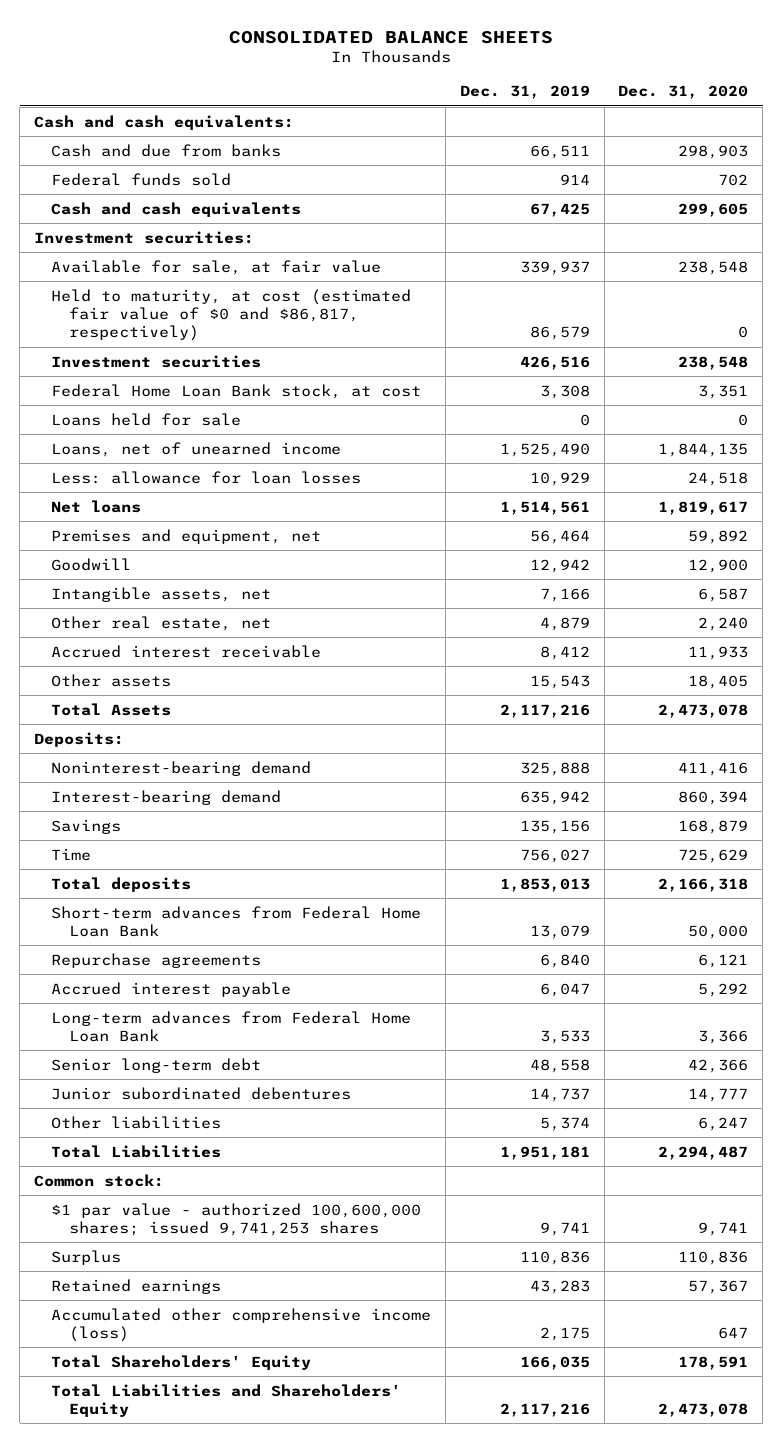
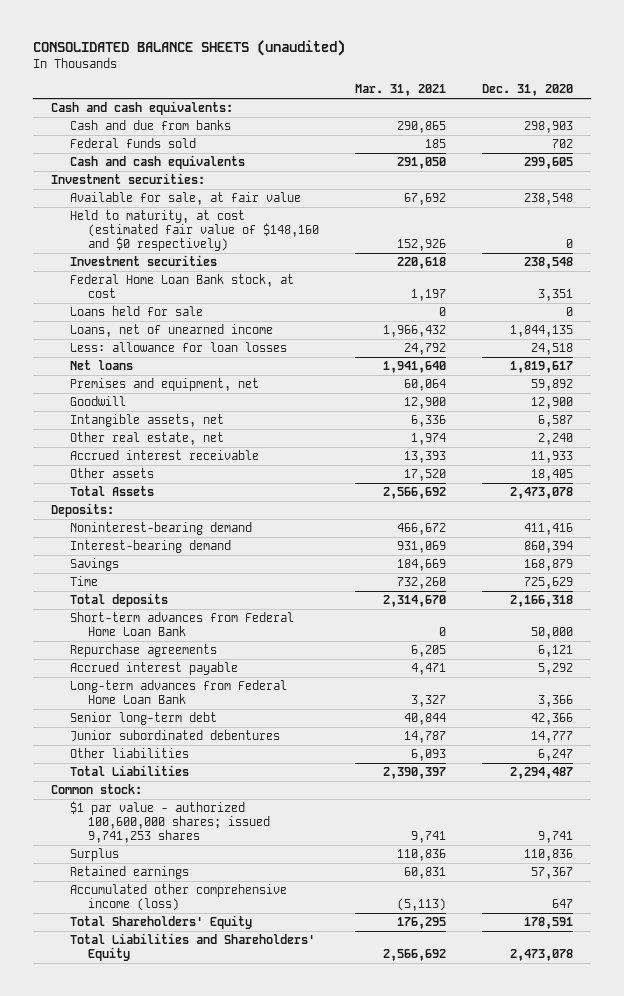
[229,30,554,44] CONSOLIDATED BALANCE SHEETS -> [33,39,346,56] CONSOLIDATED BALANCE SHEETS (unaudited)
[459,85,590,100] Dec. 31, 2019 -> none
none -> [355,84,447,97] Mar. 31, 2021
[51,288,412,342] Held to maturity, at cost (estimated fair value of $0 and $86,817, respectively) -> [69,210,320,252] Held to maturity, at cost (estimated fair value of $148,160 and $0 respectively)

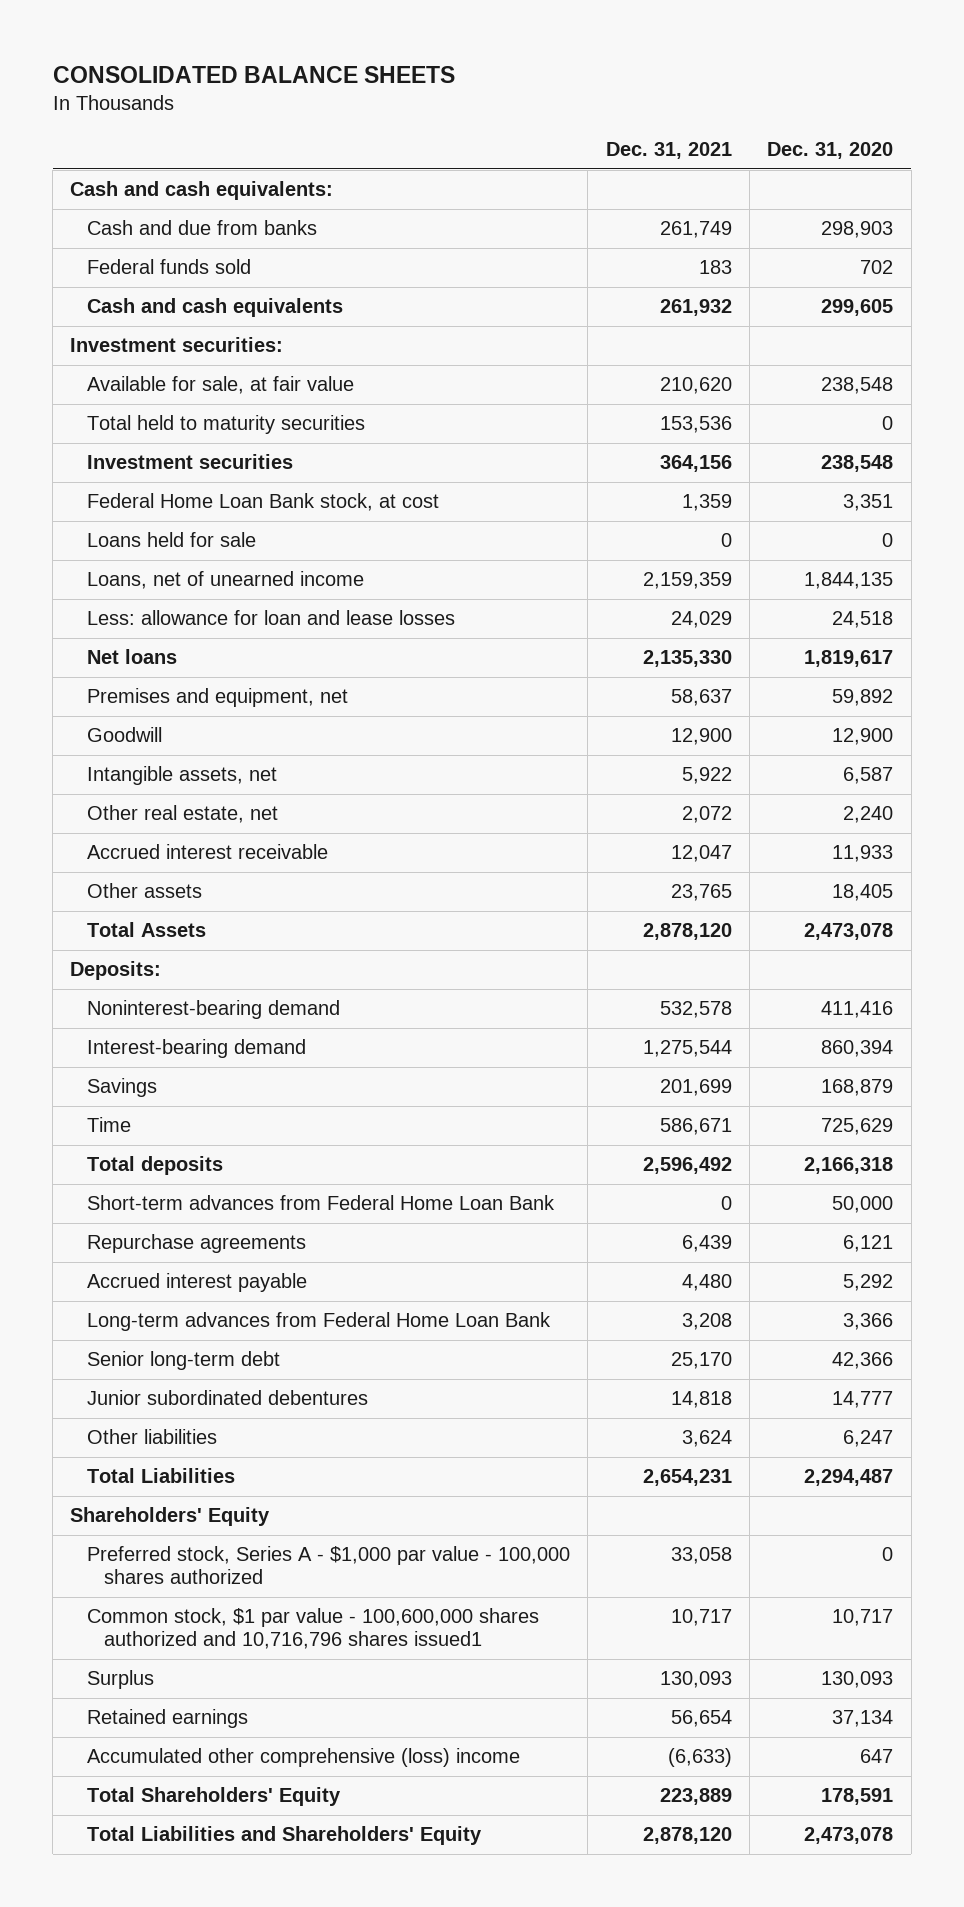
[33,39,346,56] CONSOLIDATED BALANCE SHEETS (unaudited) -> [52,66,455,84] CONSOLIDATED BALANCE SHEETS
[355,84,447,97] Mar. 31, 2021 -> none
none -> [605,142,732,160] Dec. 31, 2021
[69,210,320,252] Held to maturity, at cost (estimated fair value of $148,160 and $0 respectively) -> [87,415,366,435] Total held to maturity securities
[69,342,287,353] Less: allowance for loan losses -> [87,610,456,626] Less: allowance for loan and lease losses
[51,784,143,795] Common stock: -> none
none -> [70,1507,271,1527] Shareholders' Equity
none -> [87,1546,571,1585] Preferred stock, Series A - $1,000 par value - 100,000 shares authorized
[69,801,271,844] $1 par value - authorized 100,600,000 shares; issued 9,741,253 shares -> [87,1608,540,1650] Common stock, $1 par value - 100,600,000 shares authorized and 10,716,796 shares issued1
[538,831,574,844] 9,741 -> [832,1609,894,1627] 10,717
[524,849,574,862] 110,836 -> [821,1671,894,1689] 130,093
[531,867,574,880] 57,367 -> [832,1710,894,1728] 37,134
[69,884,287,912] Accumulated other comprehensive income (loss) -> [87,1748,521,1768] Accumulated other comprehensive (loss) income

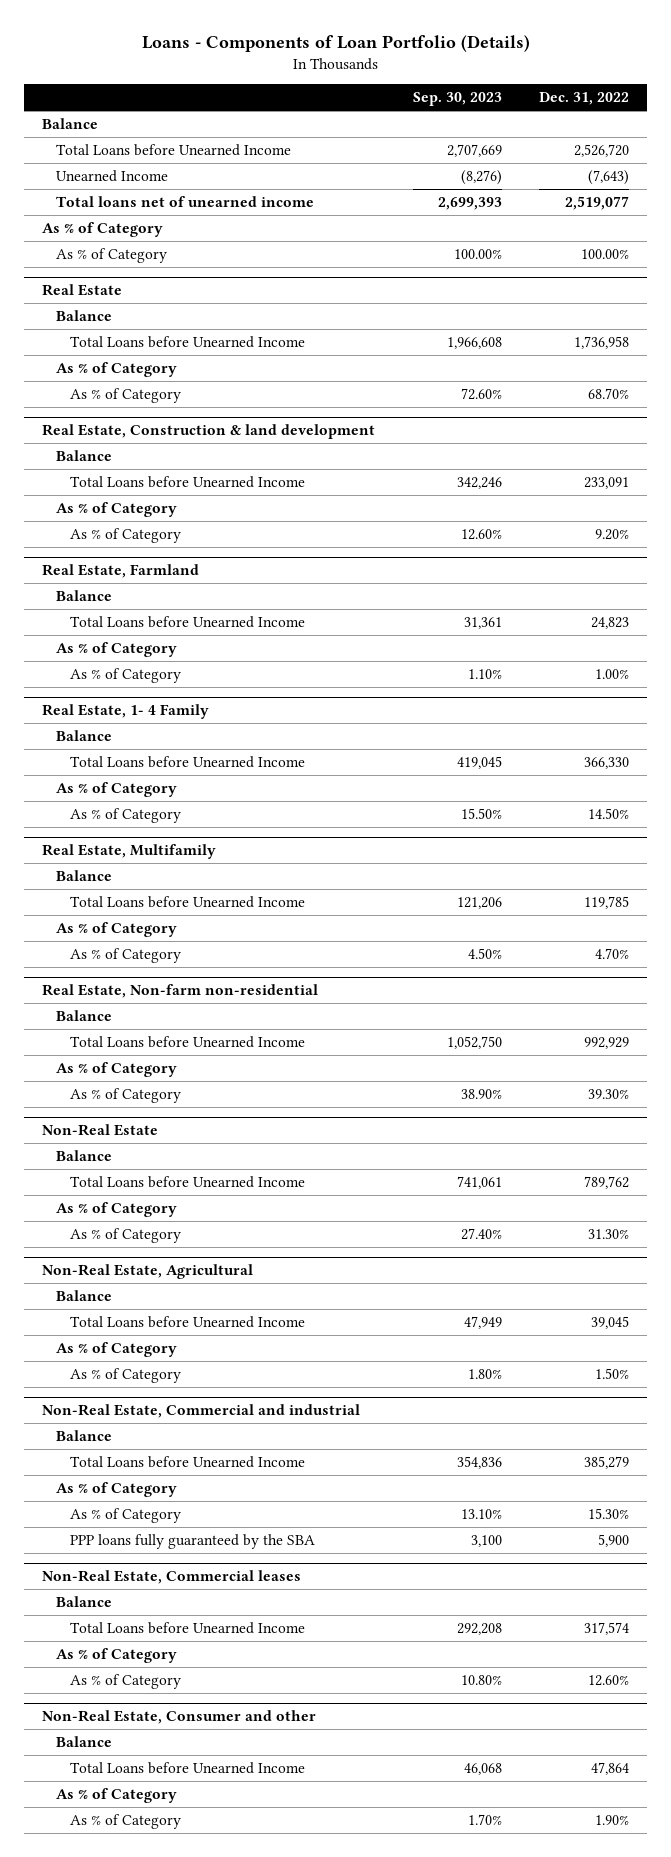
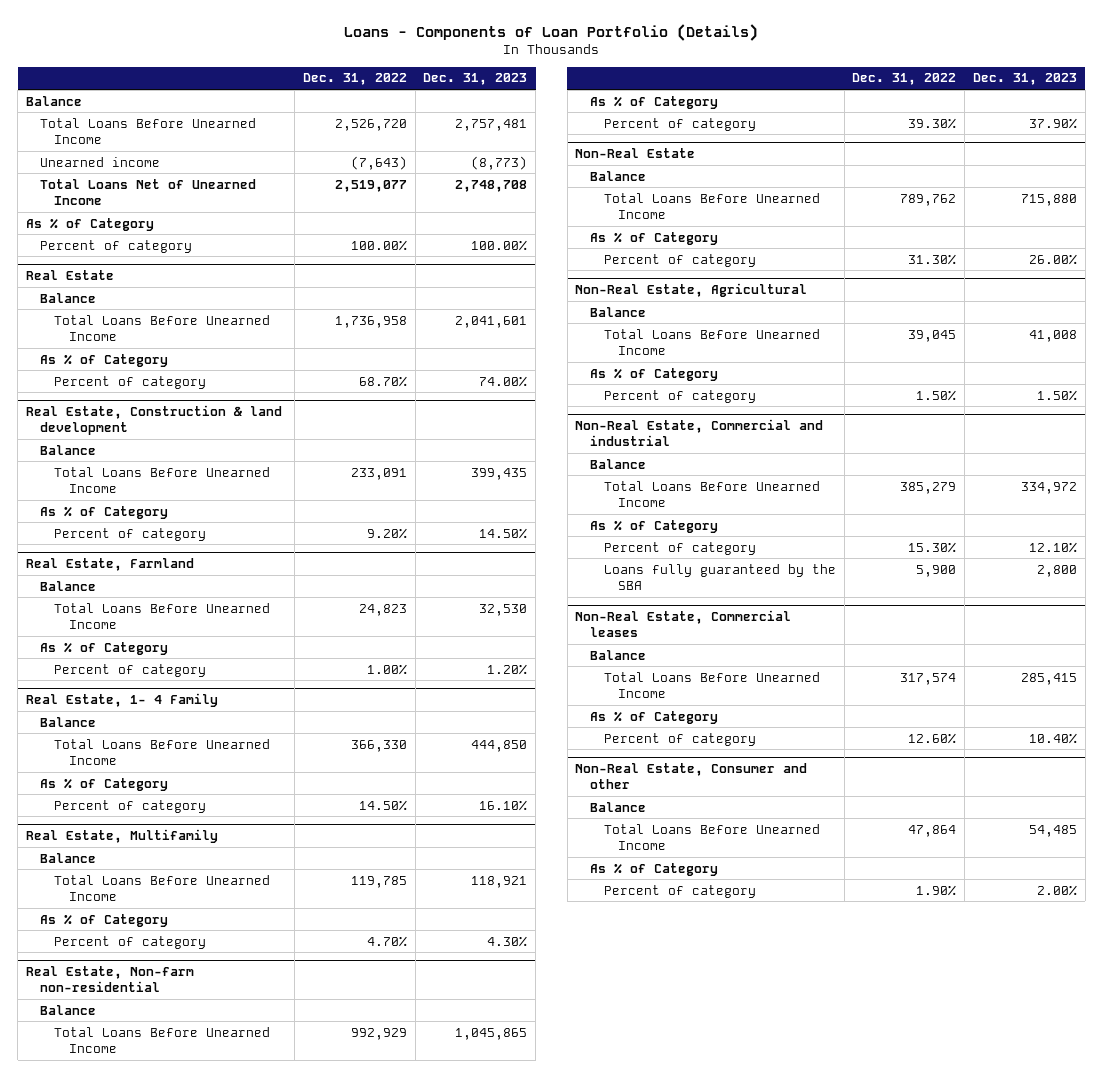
[412,92,502,107] Sep. 30, 2023 -> none
none -> [423,73,528,86] Dec. 31, 2023
[56,144,292,157] Total Loans before Unearned Income -> [40,117,257,144] Total Loans Before Unearned Income
[56,170,169,183] Unearned Income -> [40,156,161,167] Unearned income
[56,196,315,208] Total loans net of unearned income -> [40,178,257,205] Total Loans Net of Unearned Income
[56,248,168,264] As % of Category -> [40,239,193,253] Percent of category
[69,336,305,349] Total Loans before Unearned Income -> [54,314,271,341] Total Loans Before Unearned Income
[69,388,181,404] As % of Category -> [54,375,207,389] Percent of category
[69,476,305,489] Total Loans before Unearned Income -> [54,466,271,493] Total Loans Before Unearned Income
[69,528,181,544] As % of Category -> [54,527,207,541] Percent of category
[69,616,305,629] Total Loans before Unearned Income -> [54,602,271,629] Total Loans Before Unearned Income
[69,668,181,684] As % of Category -> [54,663,207,677] Percent of category
[69,756,305,769] Total Loans before Unearned Income -> [54,738,271,765] Total Loans Before Unearned Income
[69,808,181,824] As % of Category -> [54,799,207,813] Percent of category
[69,896,305,909] Total Loans before Unearned Income -> [54,874,271,901] Total Loans Before Unearned Income
[69,948,181,964] As % of Category -> [54,935,207,949] Percent of category
[69,1036,305,1049] Total Loans before Unearned Income -> [54,1026,271,1053] Total Loans Before Unearned Income
[69,1088,181,1104] As % of Category -> [603,117,756,131] Percent of category
[69,1176,305,1189] Total Loans before Unearned Income -> [603,192,820,219] Total Loans Before Unearned Income
[69,1228,181,1244] As % of Category -> [603,253,756,267] Percent of category
[69,1316,305,1329] Total Loans before Unearned Income -> [603,328,820,355] Total Loans Before Unearned Income
[69,1368,181,1384] As % of Category -> [603,389,756,403] Percent of category
[69,1456,305,1469] Total Loans before Unearned Income -> [603,480,820,507] Total Loans Before Unearned Income
[69,1508,181,1524] As % of Category -> [603,541,756,555] Percent of category
[69,1534,315,1550] PPP loans fully guaranteed by the SBA -> [603,563,836,590] Loans fully guaranteed by the SBA
[69,1622,305,1635] Total Loans before Unearned Income -> [603,671,820,698] Total Loans Before Unearned Income
[69,1674,181,1690] As % of Category -> [603,732,756,746] Percent of category
[69,1762,305,1775] Total Loans before Unearned Income -> [603,823,820,850] Total Loans Before Unearned Income
[69,1814,181,1830] As % of Category -> [603,884,756,898] Percent of category

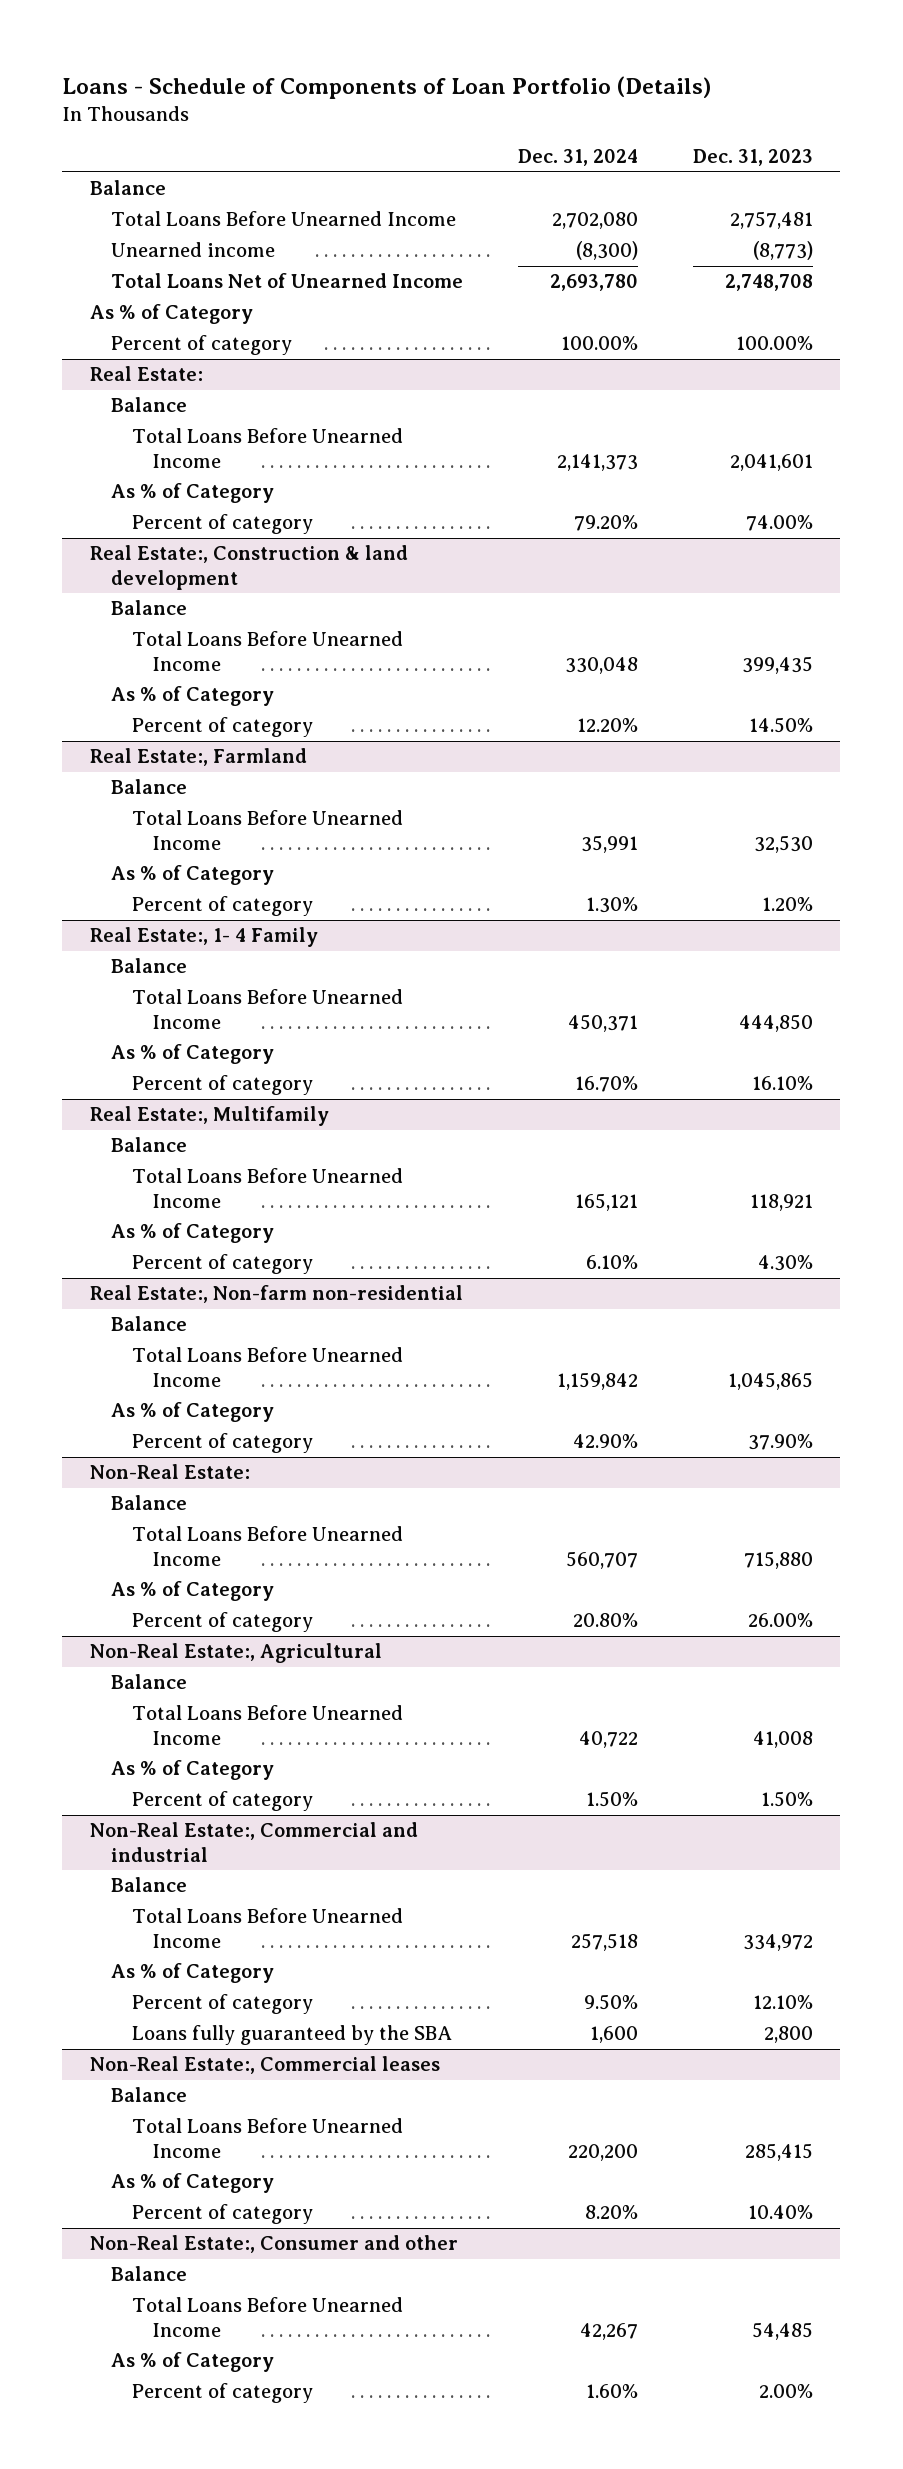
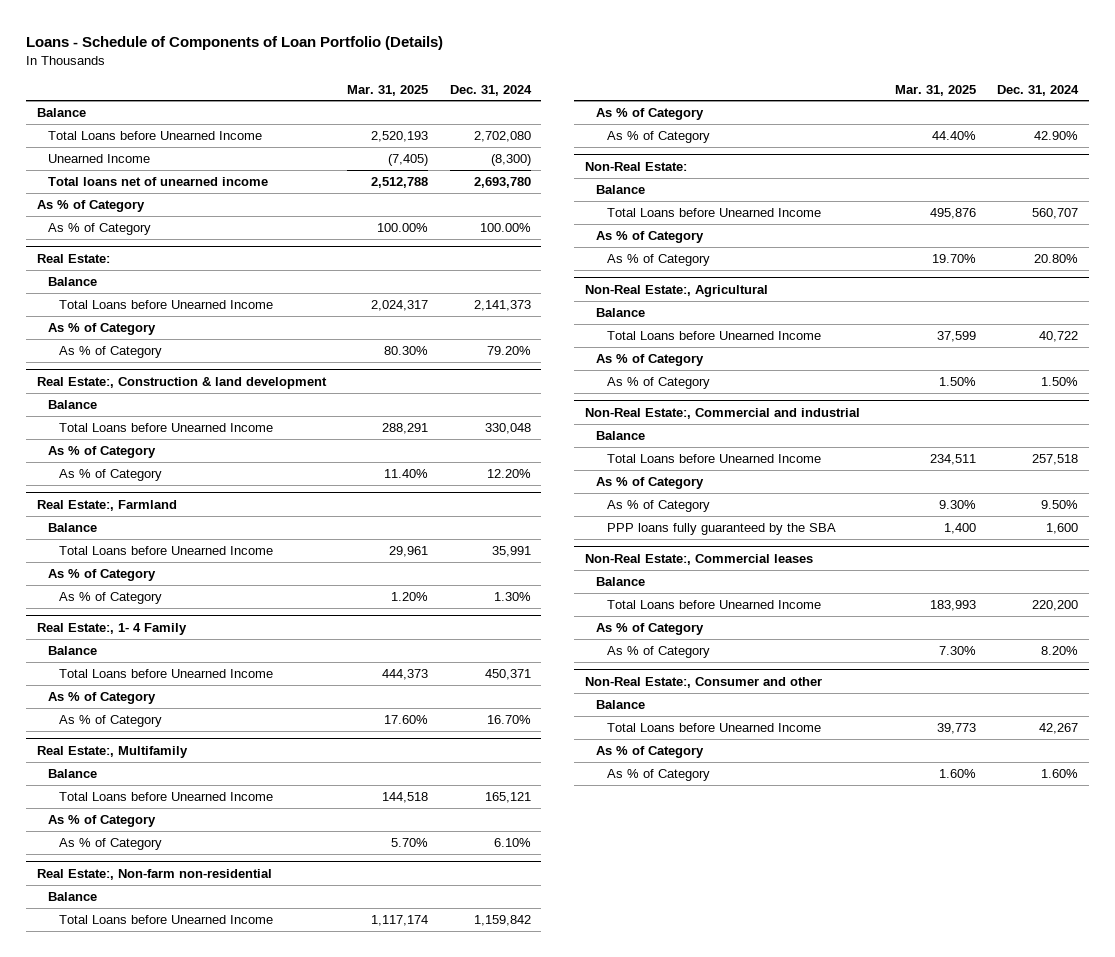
[692,149,813,167] Dec. 31, 2023 -> none
none -> [347,84,429,96] Mar. 31, 2025
[110,211,456,227] Total Loans Before Unearned Income -> [47,130,262,140] Total Loans before Unearned Income
[110,242,275,258] Unearned income -> [47,153,150,163] Unearned Income
[110,273,463,289] Total Loans Net of Unearned Income -> [47,176,268,186] Total loans net of unearned income
[110,335,292,356] Percent of category -> [47,222,151,235] As % of Category
[131,428,403,468] Total Loans Before Unearned Income -> [58,299,273,309] Total Loans before Unearned Income
[131,514,313,535] Percent of category -> [58,345,162,358] As % of Category
[131,631,403,671] Total Loans Before Unearned Income -> [58,422,273,432] Total Loans before Unearned Income
[131,717,313,738] Percent of category -> [58,468,162,481] As % of Category
[131,810,403,850] Total Loans Before Unearned Income -> [58,545,273,555] Total Loans before Unearned Income
[131,896,313,917] Percent of category -> [58,591,162,604] As % of Category
[131,989,403,1029] Total Loans Before Unearned Income -> [58,668,273,678] Total Loans before Unearned Income
[131,1075,313,1096] Percent of category -> [58,714,162,727] As % of Category
[131,1168,403,1208] Total Loans Before Unearned Income -> [58,791,273,801] Total Loans before Unearned Income
[131,1254,313,1275] Percent of category -> [58,837,162,850] As % of Category
[131,1347,403,1387] Total Loans Before Unearned Income -> [58,914,273,924] Total Loans before Unearned Income
[131,1433,313,1454] Percent of category -> [606,130,710,143] As % of Category
[131,1526,403,1566] Total Loans Before Unearned Income -> [606,207,821,217] Total Loans before Unearned Income
[131,1612,313,1633] Percent of category -> [606,253,710,266] As % of Category
[131,1705,403,1745] Total Loans Before Unearned Income -> [606,330,821,340] Total Loans before Unearned Income
[131,1791,313,1812] Percent of category -> [606,376,710,389] As % of Category
[131,1908,403,1948] Total Loans Before Unearned Income -> [606,453,821,463] Total Loans before Unearned Income
[131,1994,313,2015] Percent of category -> [606,499,710,512] As % of Category
[131,2025,452,2046] Loans fully guaranteed by the SBA -> [606,522,836,535] PPP loans fully guaranteed by the SBA
[131,2118,403,2158] Total Loans Before Unearned Income -> [606,599,821,609] Total Loans before Unearned Income
[131,2204,313,2225] Percent of category -> [606,645,710,658] As % of Category
[131,2297,403,2337] Total Loans Before Unearned Income -> [606,722,821,732] Total Loans before Unearned Income
[131,2383,313,2404] Percent of category -> [606,768,710,781] As % of Category

